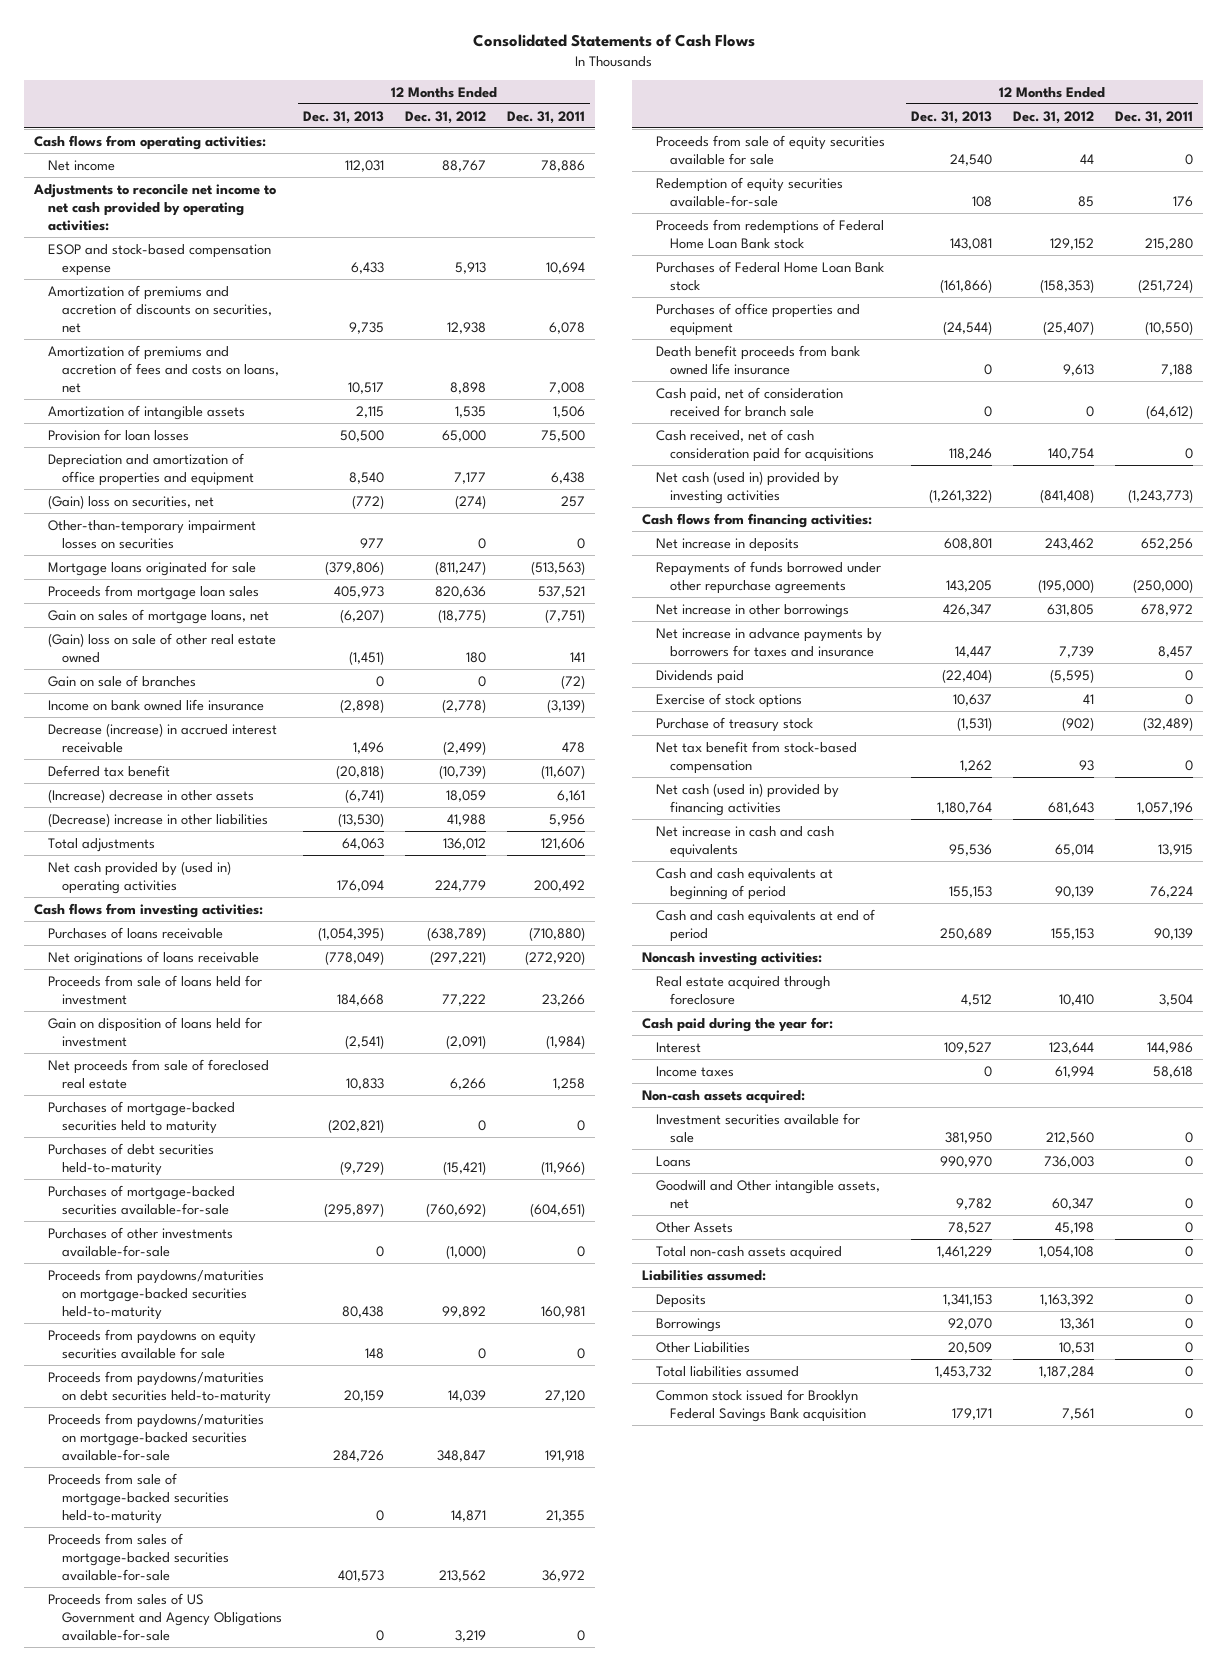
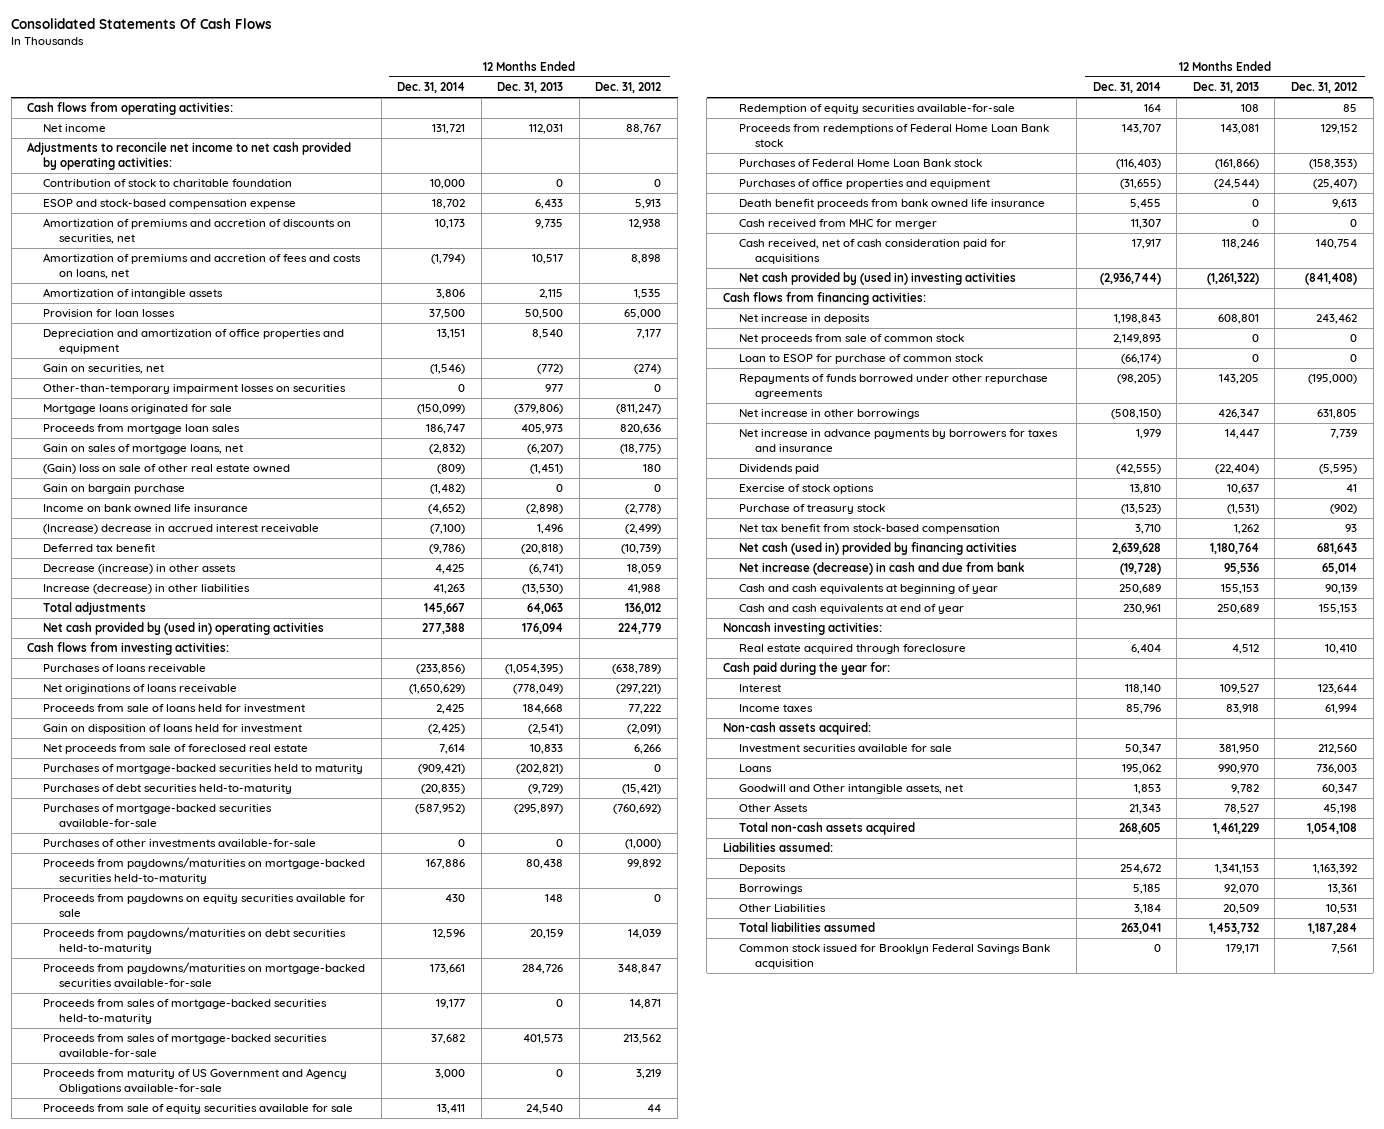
[472,34,755,48] Consolidated Statements of Cash Flows -> [11,18,273,30] Consolidated Statements Of Cash Flows
[506,110,585,124] Dec. 31, 2011 -> none
none -> [397,82,466,94] Dec. 31, 2014
none -> [43,179,293,188] Contribution of stock to charitable foundation
[48,494,215,509] (Gain) loss on securities, net -> [43,364,165,375] Gain on securities, net
[48,674,197,687] Gain on sale of branches -> none
none -> [43,484,186,495] Gain on bargain purchase
[48,722,278,753] Decrease (increase) in accrued interest receivable -> [43,524,320,535] (Increase) decrease in accrued interest receivable
[48,788,255,803] (Increase) decrease in other assets -> [43,564,237,575] Decrease (increase) in other assets
[48,812,269,827] (Decrease) increase in other liabilities -> [43,584,251,595] Increase (decrease) in other liabilities
[48,1472,229,1525] Proceeds from sale of mortgage-backed securities held-to-maturity -> [43,999,328,1024] Proceeds from sales of mortgage-backed securities held-to-maturity
[48,1592,282,1642] Proceeds from sales of US Government and Agency Obligations available-for-sale -> [43,1068,348,1094] Proceeds from maturity of US Government and Agency Obligations available-for-sale
[656,386,844,417] Cash paid, net of consideration received for branch sale -> none
none -> [738,219,937,230] Cash received from MHC for merger
[656,470,840,504] Net cash (used in) provided by investing activities -> [738,272,1016,286] Net cash provided by (used in) investing activities
none -> [738,334,964,345] Net proceeds from sale of common stock
none -> [738,354,983,365] Loan to ESOP for purchase of common stock
[656,825,835,858] Net increase in cash and cash equivalents -> [738,562,1025,576] Net increase (decrease) in cash and due from bank
[656,867,834,900] Cash and cash equivalents at beginning of period -> [738,584,998,595] Cash and cash equivalents at beginning of year
[656,908,876,942] Cash and cash equivalents at end of period -> [738,604,964,615] Cash and cash equivalents at end of year
[983,1065,992,1077] 0 -> [1225,704,1259,715] 83,918

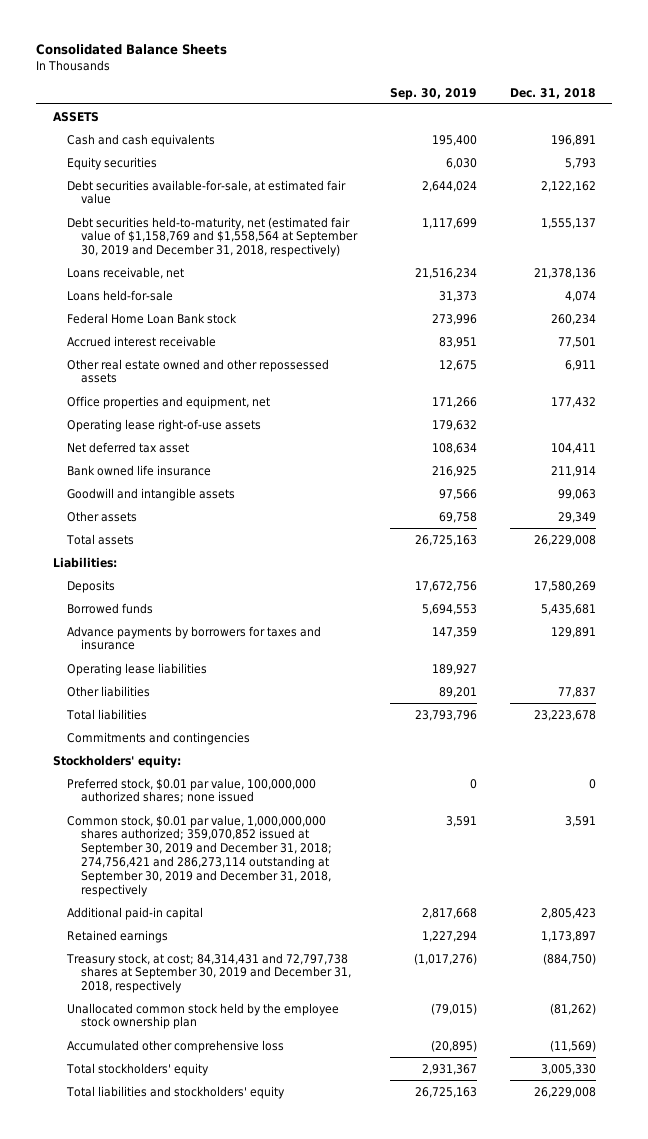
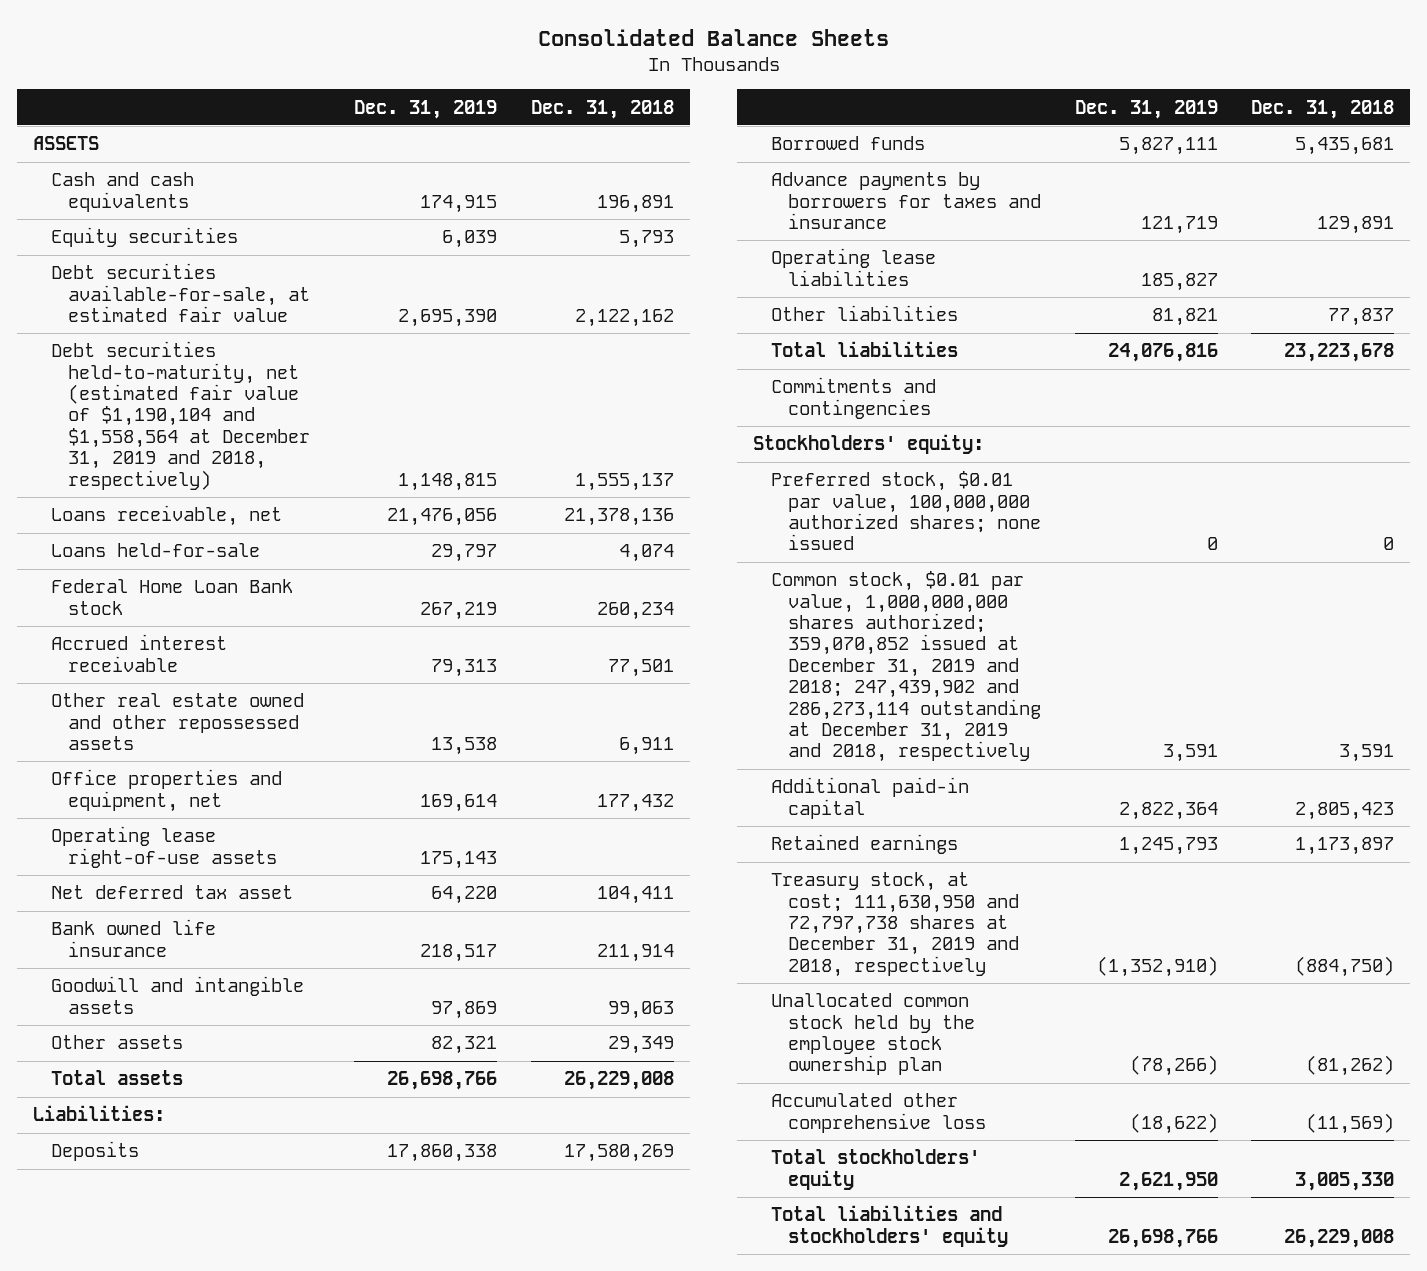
[389,87,477,100] Sep. 30, 2019 -> none
none -> [354,99,498,119] Dec. 31, 2019
[66,216,359,258] Debt securities held-to-maturity, net (estimated fair value of $1,158,769 and $1,558,564 at September 30, 2019 and December 31, 2018, respectively) -> [50,341,311,490] Debt securities held-to-maturity, net (estimated fair value of $1,190,104 and $1,558,564 at December 31, 2019 and 2018, respectively)
[66,814,333,897] Common stock, $0.01 par value, 1,000,000,000 shares authorized; 359,070,852 issued at September 30, 2019 and December 31, 2018; 274,756,421 and 286,273,114 outstanding at September 30, 2019 and December 31, 2018, respectively -> [770,571,1042,763] Common stock, $0.01 par value, 1,000,000,000 shares authorized; 359,070,852 issued at December 31, 2019 and 2018; 247,439,902 and 286,273,114 outstanding at December 31, 2019 and 2018, respectively
[65,952,352,994] Treasury stock, at cost; 84,314,431 and 72,797,738 shares at September 30, 2019 and December 31, 2018, respectively -> [770,872,1020,977] Treasury stock, at cost; 111,630,950 and 72,797,738 shares at December 31, 2019 and 2018, respectively

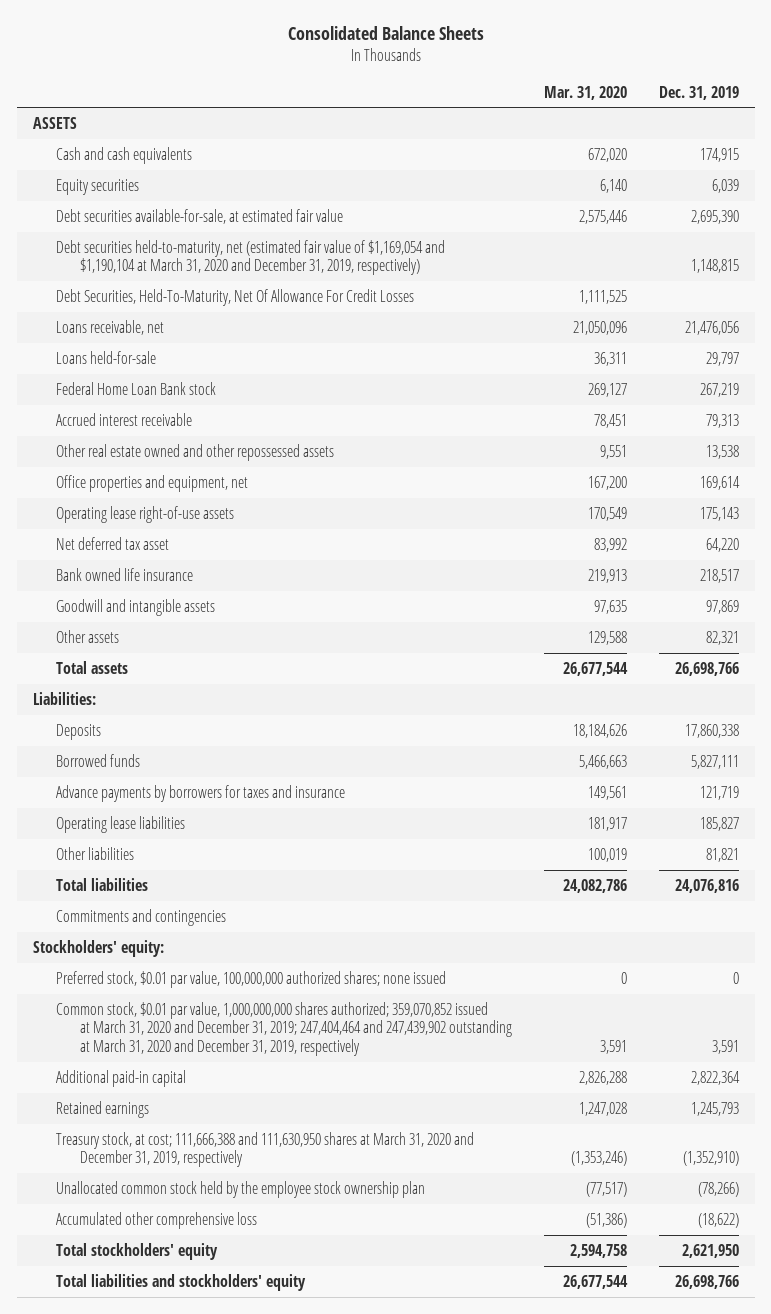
[530,99,674,119] Dec. 31, 2018 -> none
none -> [543,85,627,100] Mar. 31, 2020
[50,341,311,490] Debt securities held-to-maturity, net (estimated fair value of $1,190,104 and $1,558,564 at December 31, 2019 and 2018, respectively) -> [56,239,446,276] Debt securities held-to-maturity, net (estimated fair value of $1,169,054 and $1,190,104 at March 31, 2020 and December 31, 2019, respectively)
none -> [56,288,415,306] Debt Securities, Held-To-Maturity, Net Of Allowance For Credit Losses
[770,571,1042,763] Common stock, $0.01 par value, 1,000,000,000 shares authorized; 359,070,852 issued at December 31, 2019 and 2018; 247,439,902 and 286,273,114 outstanding at December 31, 2019 and 2018, respectively -> [56,1001,513,1056] Common stock, $0.01 par value, 1,000,000,000 shares authorized; 359,070,852 issued at March 31, 2020 and December 31, 2019; 247,404,464 and 247,439,902 outstanding at March 31, 2020 and December 31, 2019, respectively
[770,872,1020,977] Treasury stock, at cost; 111,630,950 and 72,797,738 shares at December 31, 2019 and 2018, respectively -> [56,1131,475,1168] Treasury stock, at cost; 111,666,388 and 111,630,950 shares at March 31, 2020 and December 31, 2019, respectively

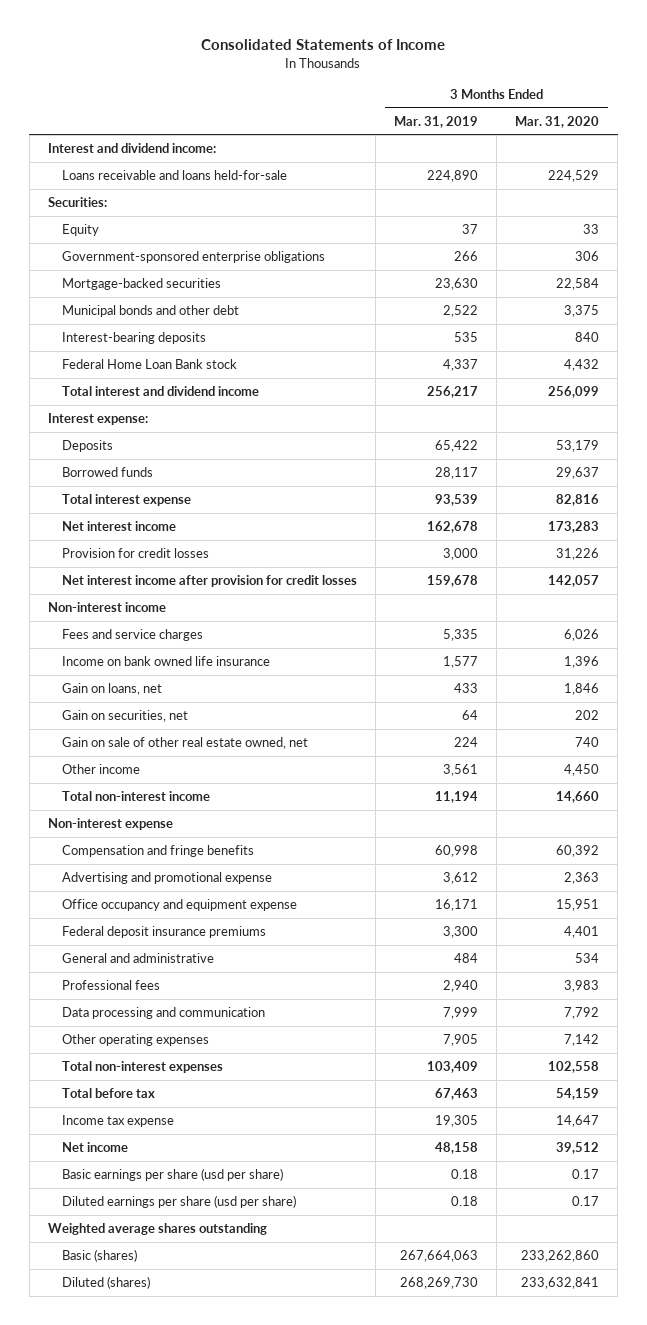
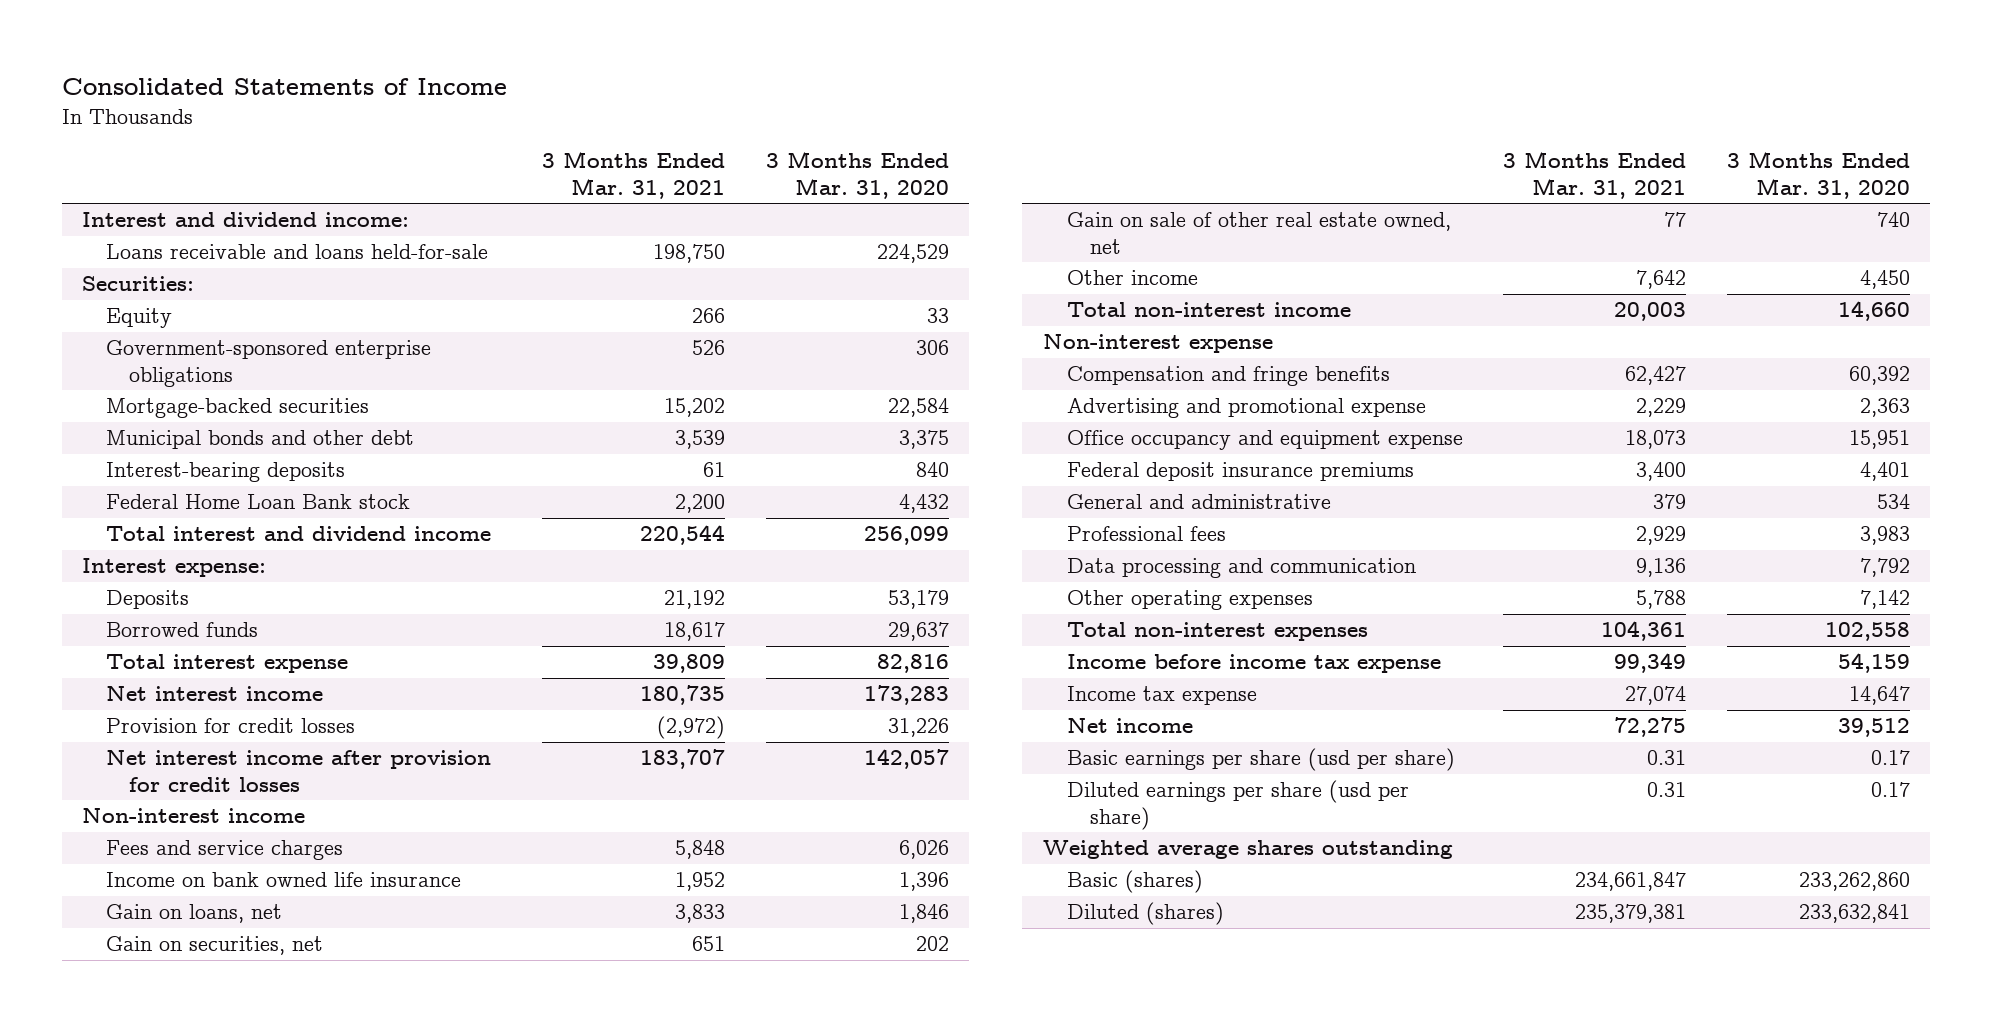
[394,115,479,128] Mar. 31, 2019 -> none
none -> [542,151,726,199] 3 Months Ended Mar. 31, 2021
[62,1088,156,1099] Total before tax -> [1066,654,1441,674] Income before income tax expense

